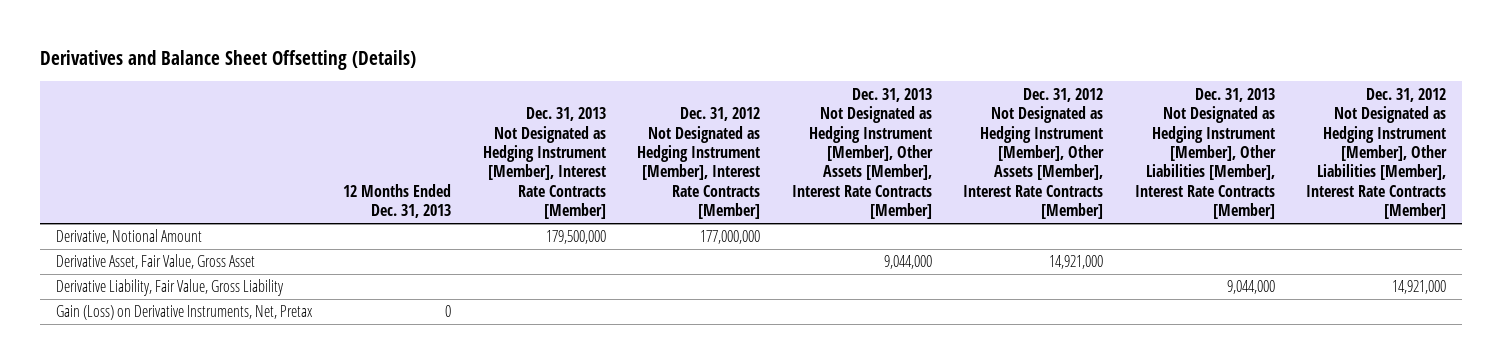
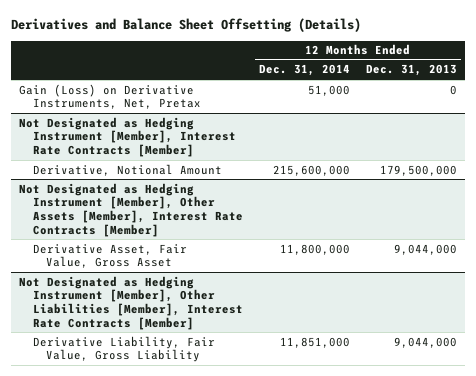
[482,107,606,220] Dec. 31, 2013 Not Designated as Hedging Instrument [Member], Interest Rate Contracts [Member] -> none
[637,107,761,220] Dec. 31, 2012 Not Designated as Hedging Instrument [Member], Interest Rate Contracts [Member] -> none
[791,87,933,220] Dec. 31, 2013 Not Designated as Hedging Instrument [Member], Other Assets [Member], Interest Rate Contracts [Member] -> none
[963,87,1105,220] Dec. 31, 2012 Not Designated as Hedging Instrument [Member], Other Assets [Member], Interest Rate Contracts [Member] -> none
[1134,87,1276,220] Dec. 31, 2013 Not Designated as Hedging Instrument [Member], Other Liabilities [Member], Interest Rate Contracts [Member] -> none
[1306,87,1448,220] Dec. 31, 2012 Not Designated as Hedging Instrument [Member], Other Liabilities [Member], Interest Rate Contracts [Member] -> none
none -> [258,64,350,77] Dec. 31, 2014
[55,229,202,245] Derivative, Notional Amount -> none
[55,254,255,270] Derivative Asset, Fair Value, Gross Asset -> none
[55,279,284,297] Derivative Liability, Fair Value, Gross Liability -> none
none -> [19,116,236,158] Not Designated as Hedging Instrument [Member], Interest Rate Contracts [Member]
none -> [32,163,222,176] Derivative, Notional Amount
none -> [19,182,243,237] Not Designated as Hedging Instrument [Member], Other Assets [Member], Interest Rate Contracts [Member]
none -> [32,243,187,269] Derivative Asset, Fair Value, Gross Asset
none -> [19,275,243,330] Not Designated as Hedging Instrument [Member], Other Liabilities [Member], Interest Rate Contracts [Member]
none -> [32,335,215,363] Derivative Liability, Fair Value, Gross Liability

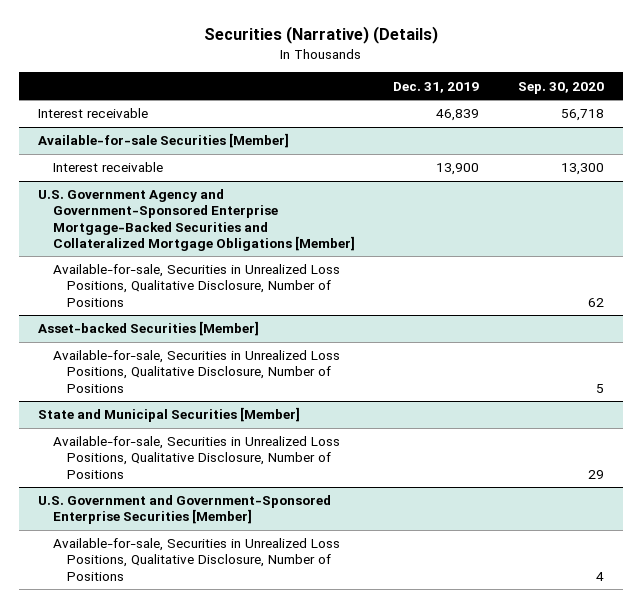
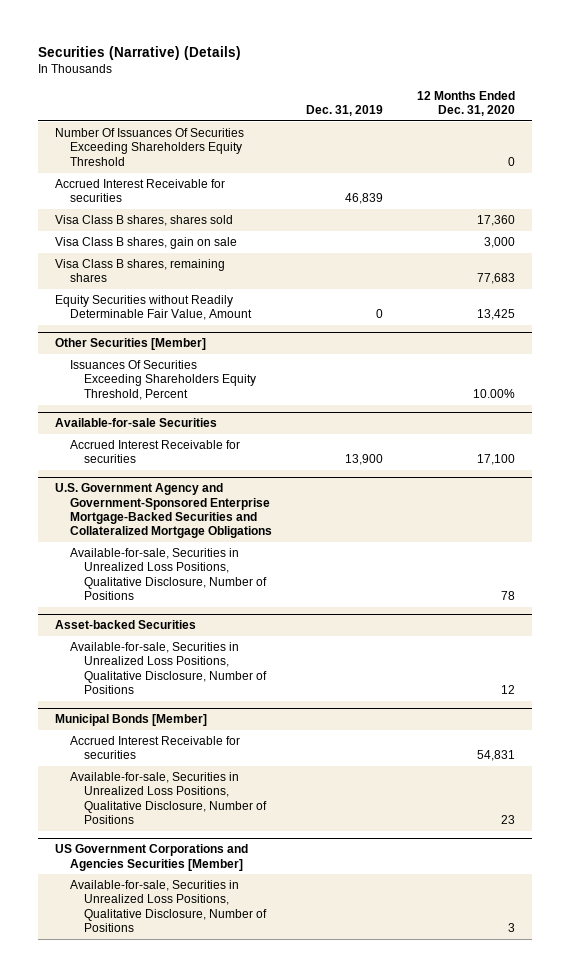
[517,81,604,94] Sep. 30, 2020 -> none
none -> [416,90,515,117] 12 Months Ended Dec. 31, 2020
none -> [55,128,245,166] Number Of Issuances Of Securities Exceeding Shareholders Equity Threshold
[38,108,149,119] Interest receivable -> [55,179,226,203] Accrued Interest Receivable for securities
none -> [55,215,234,227] Visa Class B shares, shares sold
none -> [55,237,238,250] Visa Class B shares, gain on sale
none -> [55,259,226,283] Visa Class B shares, remaining shares
none -> [55,295,252,321] Equity Securities without Readily Determinable Fair Value, Amount
none -> [55,338,207,351] Other Securities [Member]
none -> [69,360,257,400] Issuances Of Securities Exceeding Shareholders Equity Threshold, Percent
[38,133,290,149] Available-for-sale Securities [Member] -> [55,418,218,428] Available-for-sale Securities
[52,162,163,173] Interest receivable -> [69,440,240,464] Accrued Interest Receivable for securities
[38,189,355,252] U.S. Government Agency and Government-Sponsored Enterprise Mortgage-Backed Securities and Collateralized Mortgage Obligations [Member] -> [55,483,272,539] U.S. Government Agency and Government-Sponsored Enterprise Mortgage-Backed Securities and Collateralized Mortgage Obligations
[38,321,260,337] Asset-backed Securities [Member] -> [55,620,197,630] Asset-backed Securities
[38,407,301,423] State and Municipal Securities [Member] -> [55,714,208,727] Municipal Bonds [Member]
none -> [69,736,240,760] Accrued Interest Receivable for securities
[38,495,332,525] U.S. Government and Government-Sponsored Enterprise Securities [Member] -> [55,844,249,871] US Government Corporations and Agencies Securities [Member]

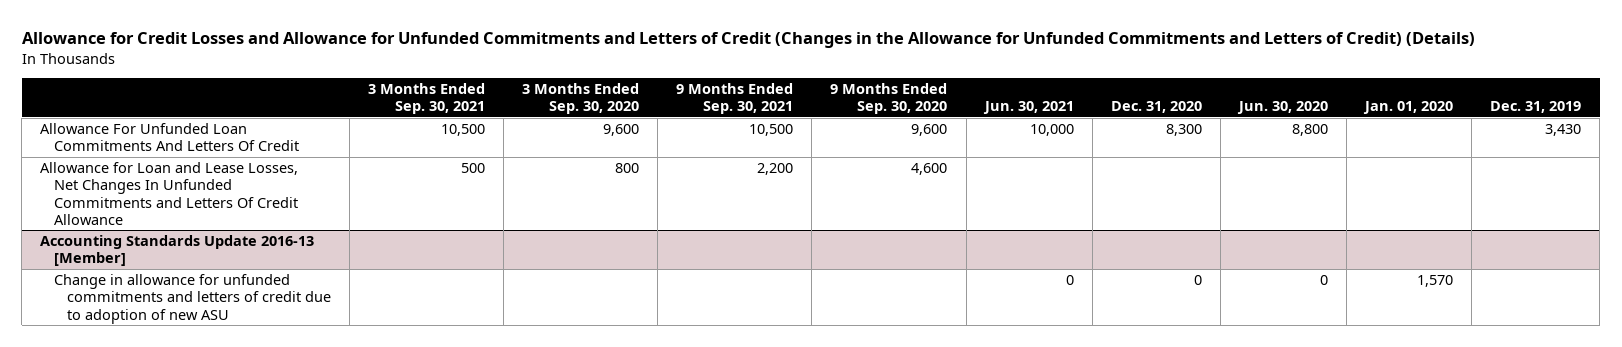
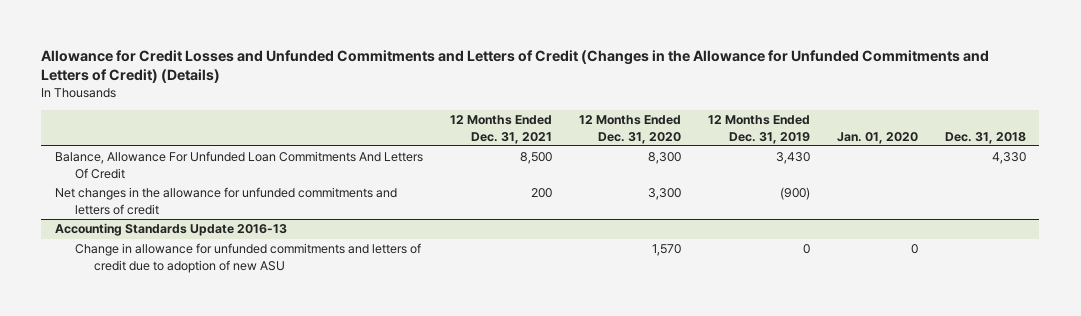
[21,32,1475,49] Allowance for Credit Losses and Allowance for Unfunded Commitments and Letters of Credit (Changes in the Allowance for Unfunded Commitments and Letters of Credit) (Details) -> [41,49,990,84] Allowance for Credit Losses and Unfunded Commitments and Letters of Credit (Changes in the Allowance for Unfunded Commitments and Letters of Credit) (Details)
[368,82,486,115] 3 Months Ended Sep. 30, 2021 -> none
[522,82,640,115] 3 Months Ended Sep. 30, 2020 -> none
[676,82,794,115] 9 Months Ended Sep. 30, 2021 -> none
[830,82,948,115] 9 Months Ended Sep. 30, 2020 -> none
[982,101,1074,115] Jun. 30, 2021 -> none
[1110,101,1202,114] Dec. 31, 2020 -> none
[1236,101,1328,115] Jun. 30, 2020 -> none
[1490,101,1582,114] Dec. 31, 2019 -> none
none -> [449,115,552,144] 12 Months Ended Dec. 31, 2021
none -> [578,115,681,144] 12 Months Ended Dec. 31, 2020
none -> [707,115,810,144] 12 Months Ended Dec. 31, 2019
none -> [944,131,1026,144] Dec. 31, 2018
[40,122,299,152] Allowance For Unfunded Loan Commitments And Letters Of Credit -> [54,151,423,179] Balance, Allowance For Unfunded Loan Commitments And Letters Of Credit
[40,161,299,225] Allowance for Loan and Lease Losses, Net Changes In Unfunded Commitments and Letters Of Credit Allowance -> [54,187,397,215] Net changes in the allowance for unfunded commitments and letters of credit
[40,234,315,267] Accounting Standards Update 2016-13 [Member] -> [54,223,287,237] Accounting Standards Update 2016-13
[1416,274,1453,287] 1,570 -> [910,244,918,255] 0

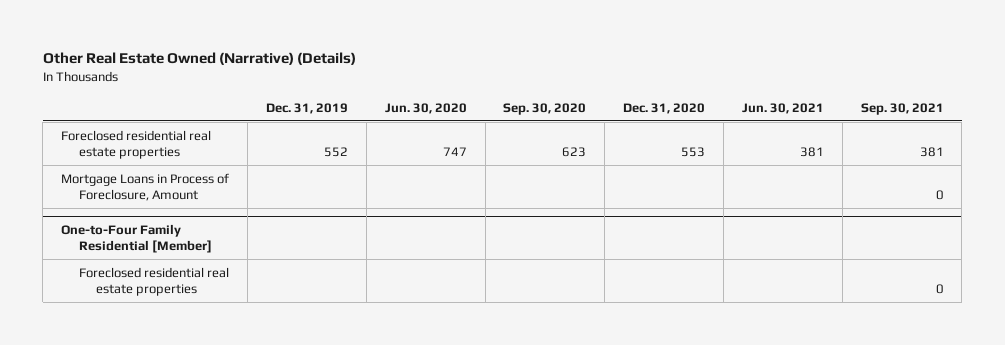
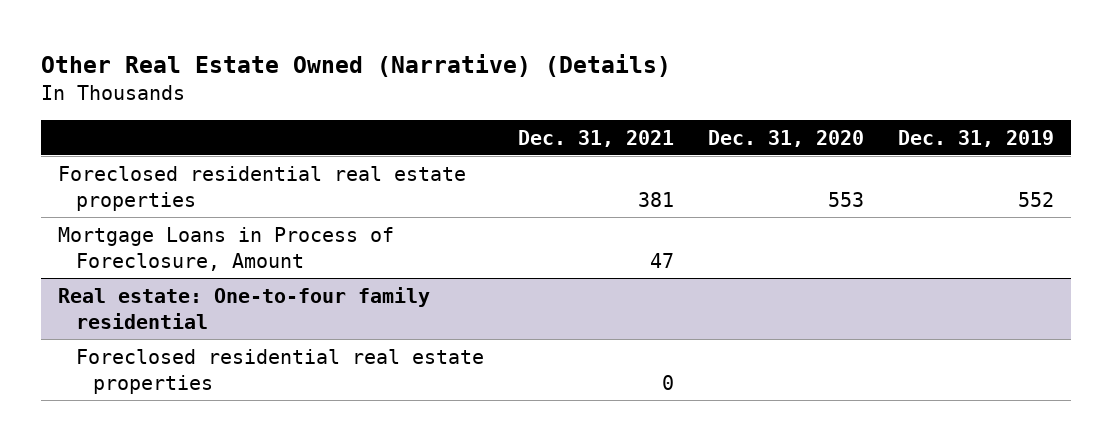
[384,102,467,114] Jun. 30, 2020 -> none
[503,102,587,115] Sep. 30, 2020 -> none
[741,102,824,114] Jun. 30, 2021 -> none
[860,102,944,115] Sep. 30, 2021 -> none
none -> [517,129,674,147] Dec. 31, 2021
[61,223,212,254] One-to-Four Family Residential [Member] -> [58,286,431,329] Real estate: One-to-four family residential

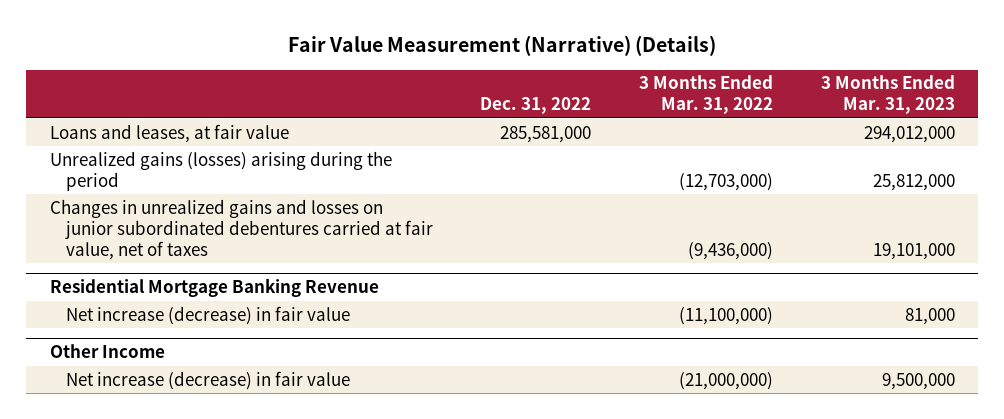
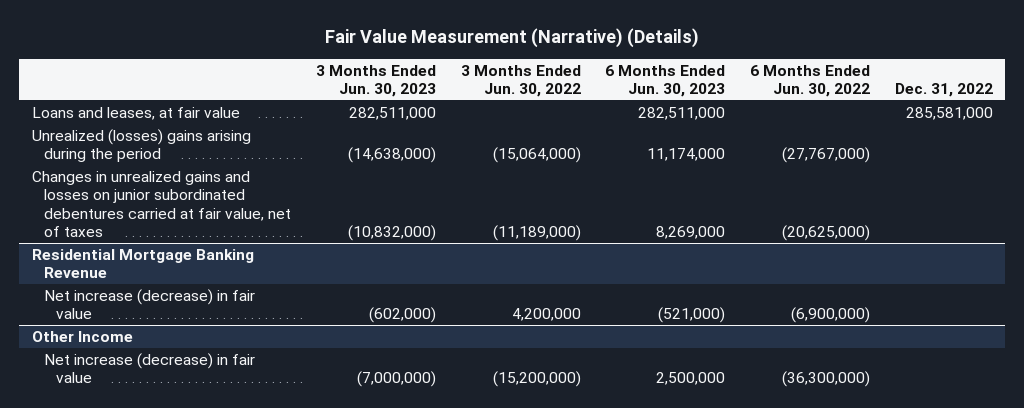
[639,75,774,115] 3 Months Ended Mar. 31, 2022 -> none
[820,75,955,115] 3 Months Ended Mar. 31, 2023 -> none
none -> [315,64,436,98] 3 Months Ended Jun. 30, 2023
none -> [460,64,581,98] 3 Months Ended Jun. 30, 2022
none -> [605,64,726,98] 6 Months Ended Jun. 30, 2023
none -> [750,64,871,98] 6 Months Ended Jun. 30, 2022
[49,150,392,191] Unrealized gains (losses) arising during the period -> [31,128,251,163] Unrealized (losses) gains arising during the period

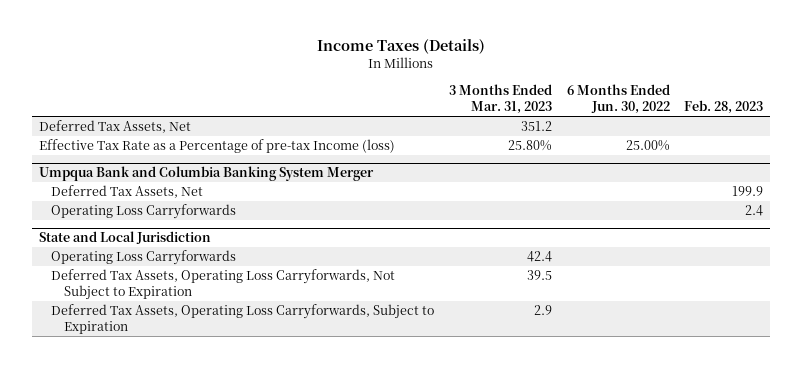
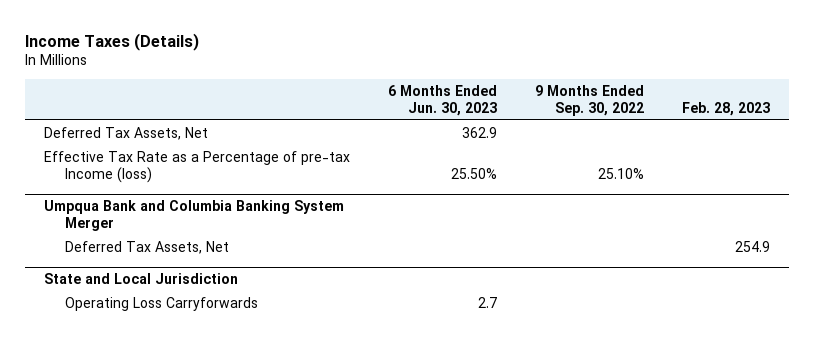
[448,83,552,115] 3 Months Ended Mar. 31, 2023 -> none
[566,83,670,115] 6 Months Ended Jun. 30, 2022 -> none
none -> [388,84,498,116] 6 Months Ended Jun. 30, 2023
none -> [534,84,644,116] 9 Months Ended Sep. 30, 2022
[51,204,237,220] Operating Loss Carryforwards -> none
[732,186,764,197] 199.9 -> [734,240,770,252] 254.9
[51,269,396,301] Deferred Tax Assets, Operating Loss Carryforwards, Not Subject to Expiration -> none
[51,304,435,335] Deferred Tax Assets, Operating Loss Carryforwards, Subject to Expiration -> none

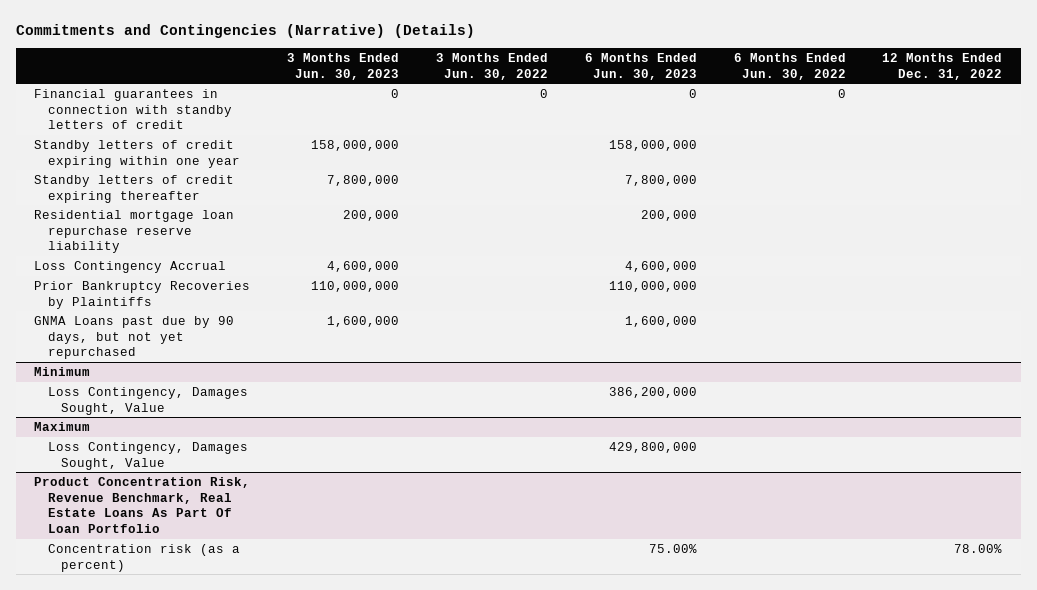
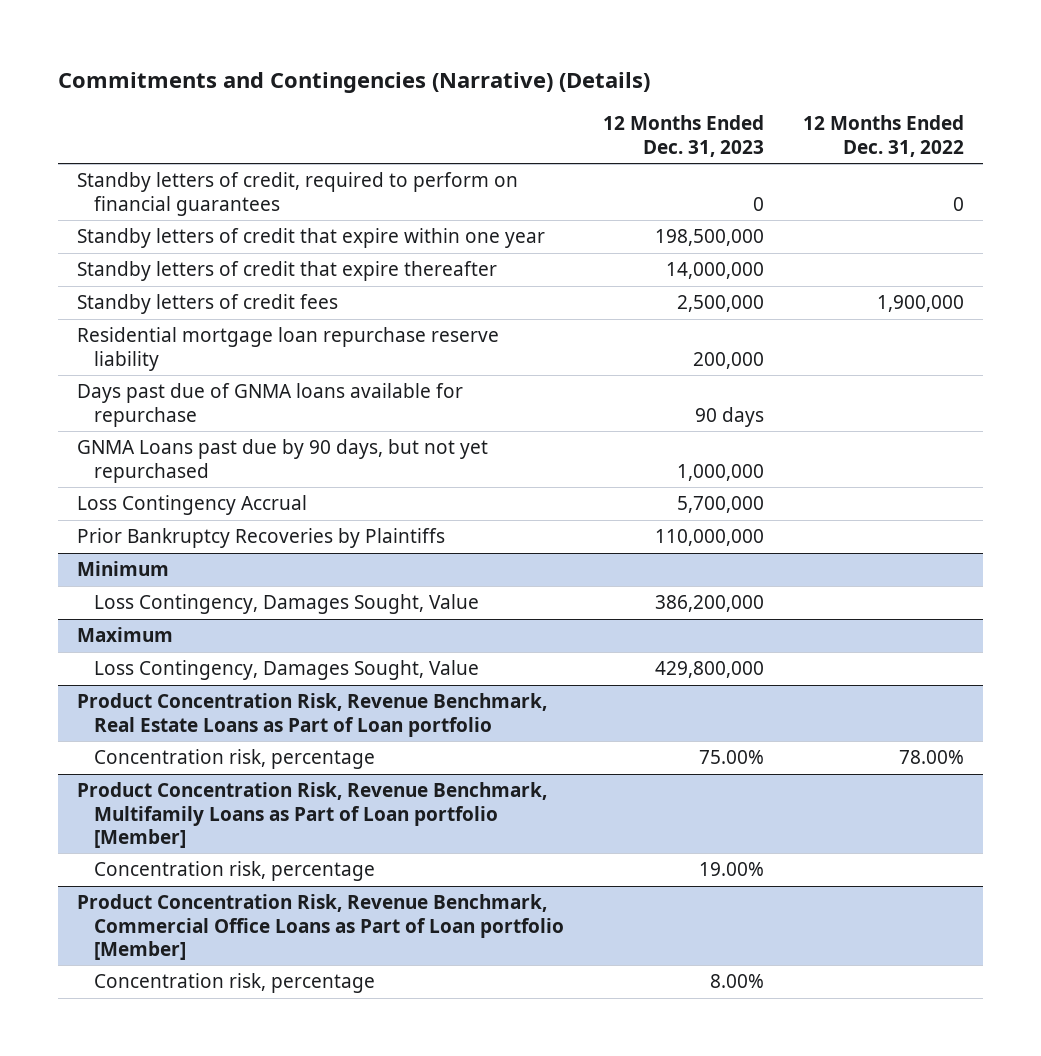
[287,52,400,80] 3 Months Ended Jun. 30, 2023 -> none
[436,52,549,80] 3 Months Ended Jun. 30, 2022 -> none
[584,52,697,80] 6 Months Ended Jun. 30, 2023 -> none
[733,52,846,80] 6 Months Ended Jun. 30, 2022 -> none
none -> [602,115,764,157] 12 Months Ended Dec. 31, 2023
[34,88,232,130] Financial guarantees in connection with standby letters of credit -> none
none -> [77,172,519,216] Standby letters of credit, required to perform on financial guarantees
[34,139,240,168] Standby letters of credit expiring within one year -> [77,228,546,249] Standby letters of credit that expire within one year
[34,174,235,203] Standby letters of credit expiring thereafter -> [77,261,498,282] Standby letters of credit that expire thereafter
none -> [77,294,339,315] Standby letters of credit fees
none -> [77,383,464,427] Days past due of GNMA loans available for repurchase
[34,315,235,360] GNMA Loans past due by 90 days, but not yet repurchased -> [77,439,489,483] GNMA Loans past due by 90 days, but not yet repurchased
[34,476,251,534] Product Concentration Risk, Revenue Benchmark, Real Estate Loans As Part Of Loan Portfolio -> [77,693,548,737] Product Concentration Risk, Revenue Benchmark, Real Estate Loans as Part of Loan portfolio
[47,543,240,572] Concentration risk (as a percent) -> [93,749,375,770] Concentration risk, percentage
none -> [77,782,548,848] Product Concentration Risk, Revenue Benchmark, Multifamily Loans as Part of Loan portfolio [Member]
none -> [93,861,375,882] Concentration risk, percentage
none -> [77,894,564,960] Product Concentration Risk, Revenue Benchmark, Commercial Office Loans as Part of Loan portfolio [Member]
none -> [93,973,375,994] Concentration risk, percentage

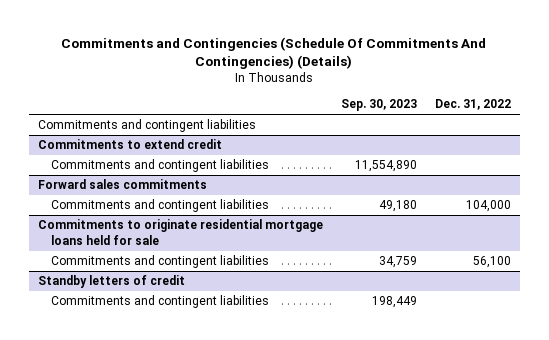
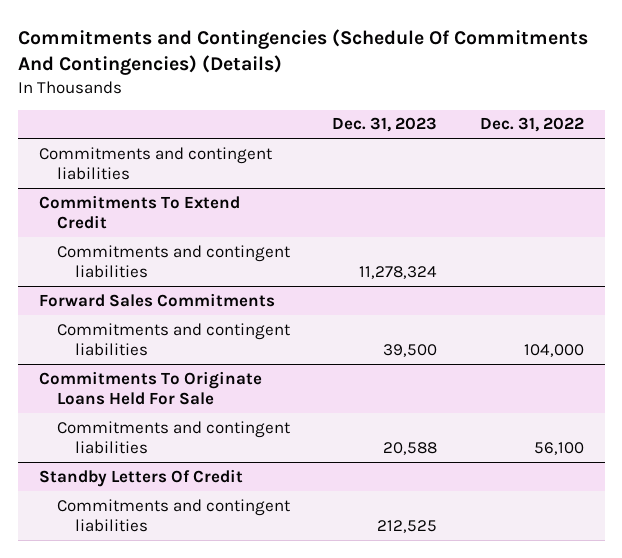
[340,99,417,112] Sep. 30, 2023 -> none
none -> [332,117,438,133] Dec. 31, 2023
[38,139,223,150] Commitments to extend credit -> [38,194,240,229] Commitments To Extend Credit
[38,179,208,190] Forward sales commitments -> [38,292,275,307] Forward Sales Commitments
[38,219,324,245] Commitments to originate residential mortgage loans held for sale -> [38,370,262,405] Commitments To Originate Loans Held For Sale
[38,275,186,289] Standby letters of credit -> [38,468,243,487] Standby Letters Of Credit

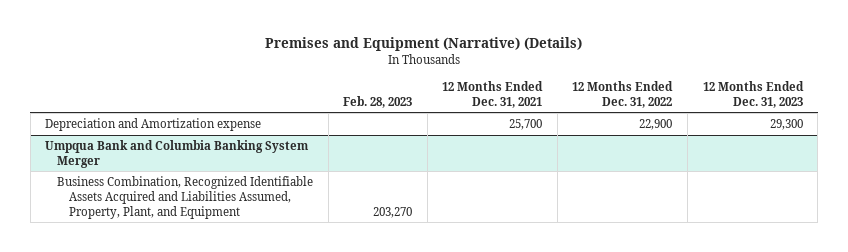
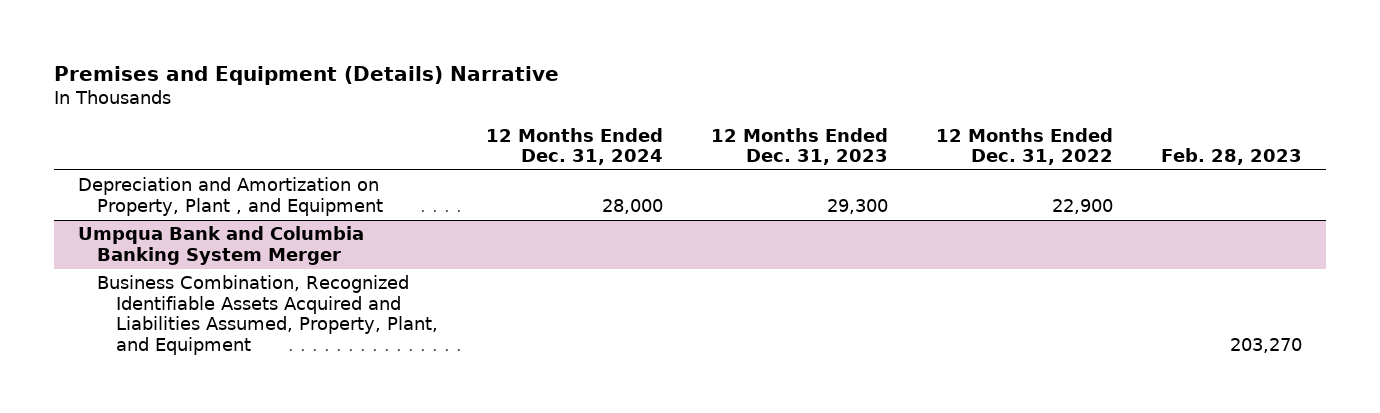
[264,37,582,52] Premises and Equipment (Narrative) (Details) -> [53,65,559,85] Premises and Equipment (Details) Narrative
[442,80,544,108] 12 Months Ended Dec. 31, 2021 -> none
none -> [486,127,664,166] 12 Months Ended Dec. 31, 2024
[45,118,262,132] Depreciation and Amortization expense -> [77,177,383,216] Depreciation and Amortization on Property, Plant , and Equipment

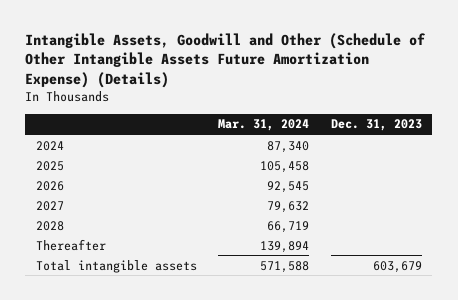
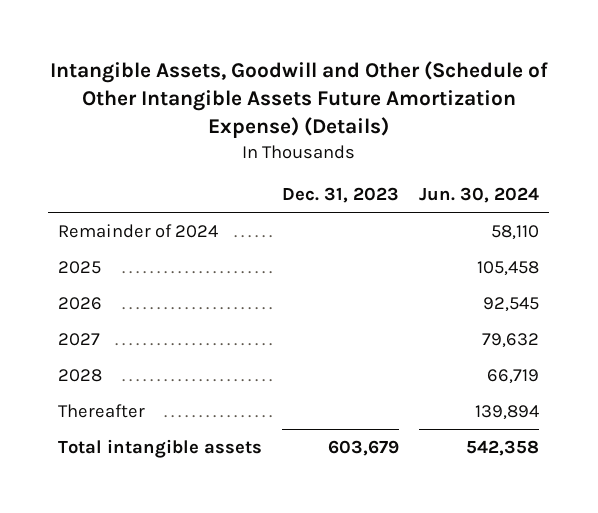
[218,119,310,132] Mar. 31, 2024 -> none
none -> [419,187,540,204] Jun. 30, 2024
[35,140,64,151] 2024 -> [58,223,219,238] Remainder of 2024

